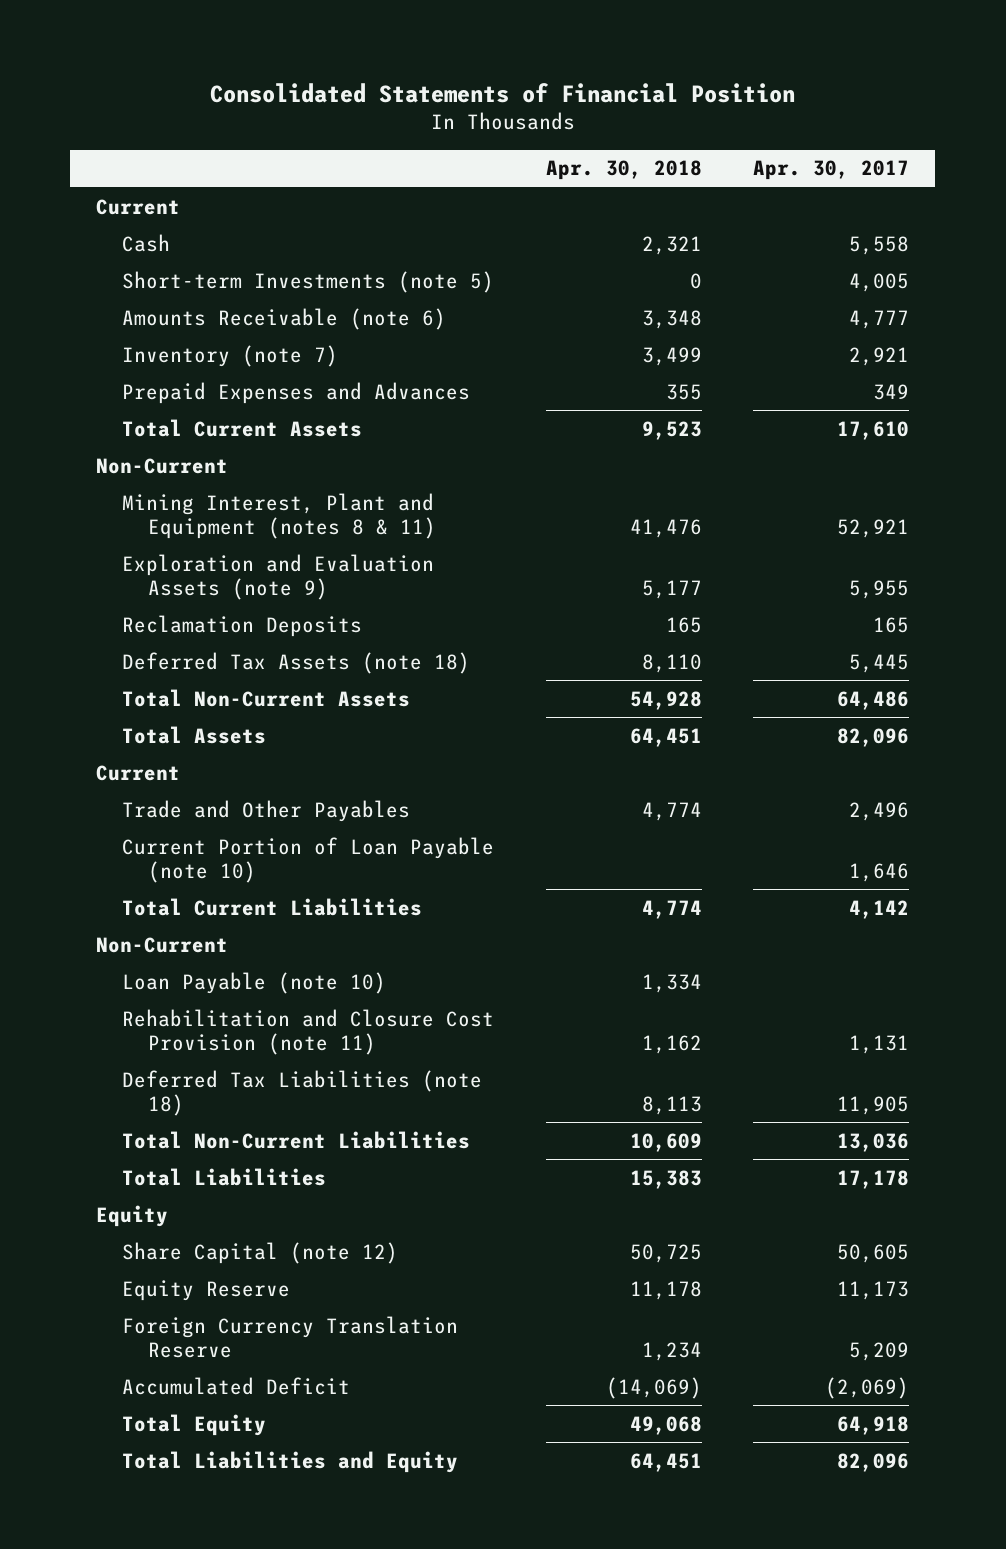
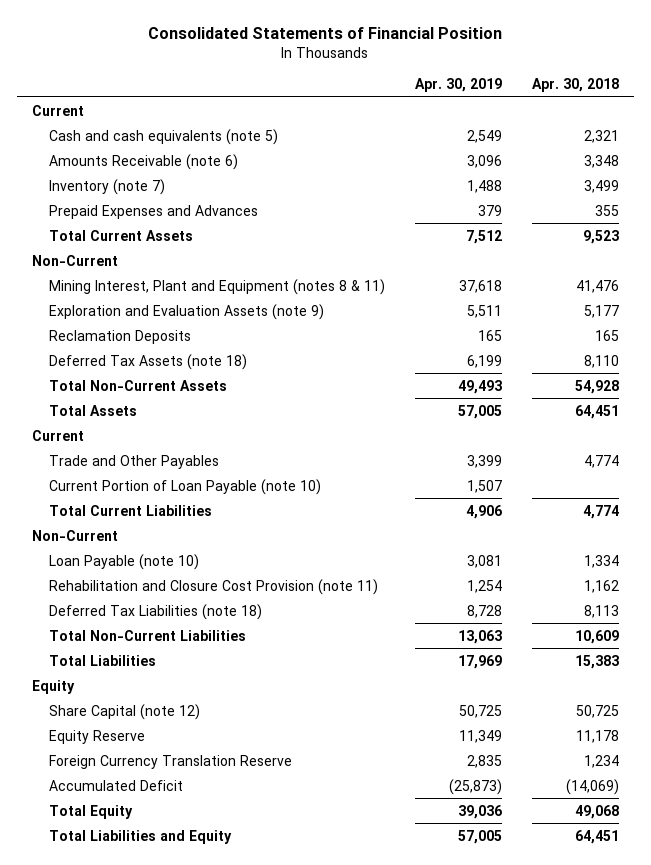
[753,160,910,181] Apr. 30, 2017 -> none
none -> [414,78,502,93] Apr. 30, 2019
[122,270,495,293] Short-term Investments (note 5) -> none
[122,233,171,252] Cash -> [48,128,278,145] Cash and cash equivalents (note 5)

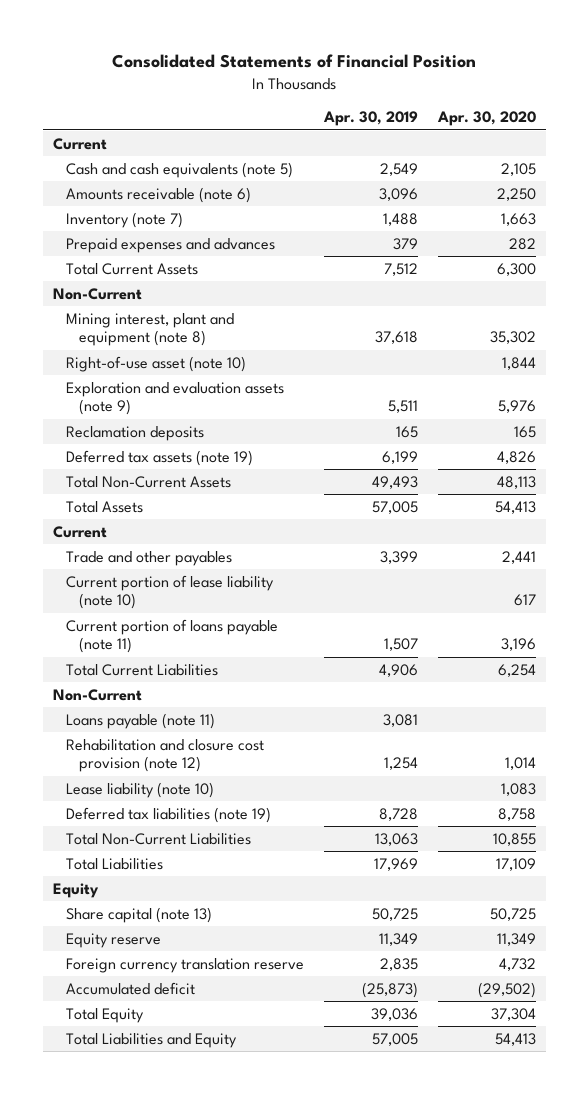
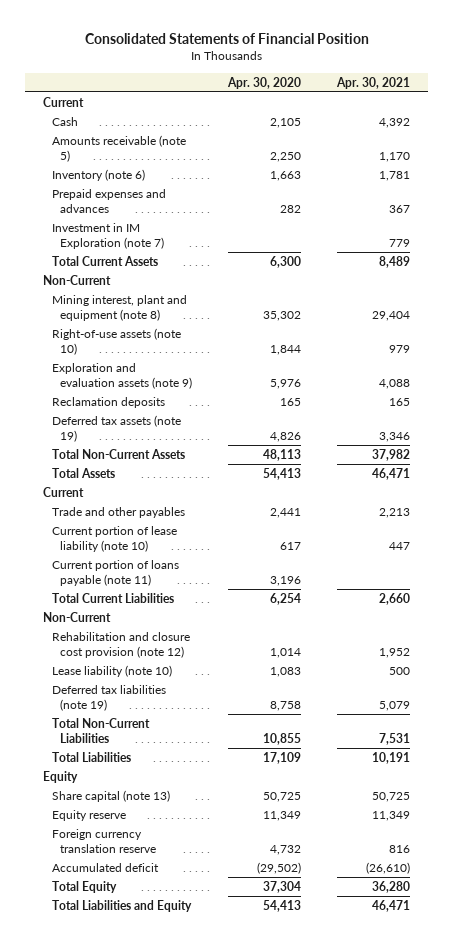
[322,111,418,127] Apr. 30, 2019 -> none
none -> [336,76,411,89] Apr. 30, 2021
[65,161,293,178] Cash and cash equivalents (note 5) -> [51,116,78,126] Cash
[65,186,251,203] Amounts receivable (note 6) -> [51,134,186,162] Amounts receivable (note 5)
[65,211,183,228] Inventory (note 7) -> [51,168,145,181] Inventory (note 6)
none -> [51,222,165,249] Investment in IM Exploration (note 7)
[65,355,246,372] Right-of-use asset (note 10) -> [51,327,181,355] Right-of-use assets (note 10)
[65,712,215,729] Loans payable (note 11) -> none

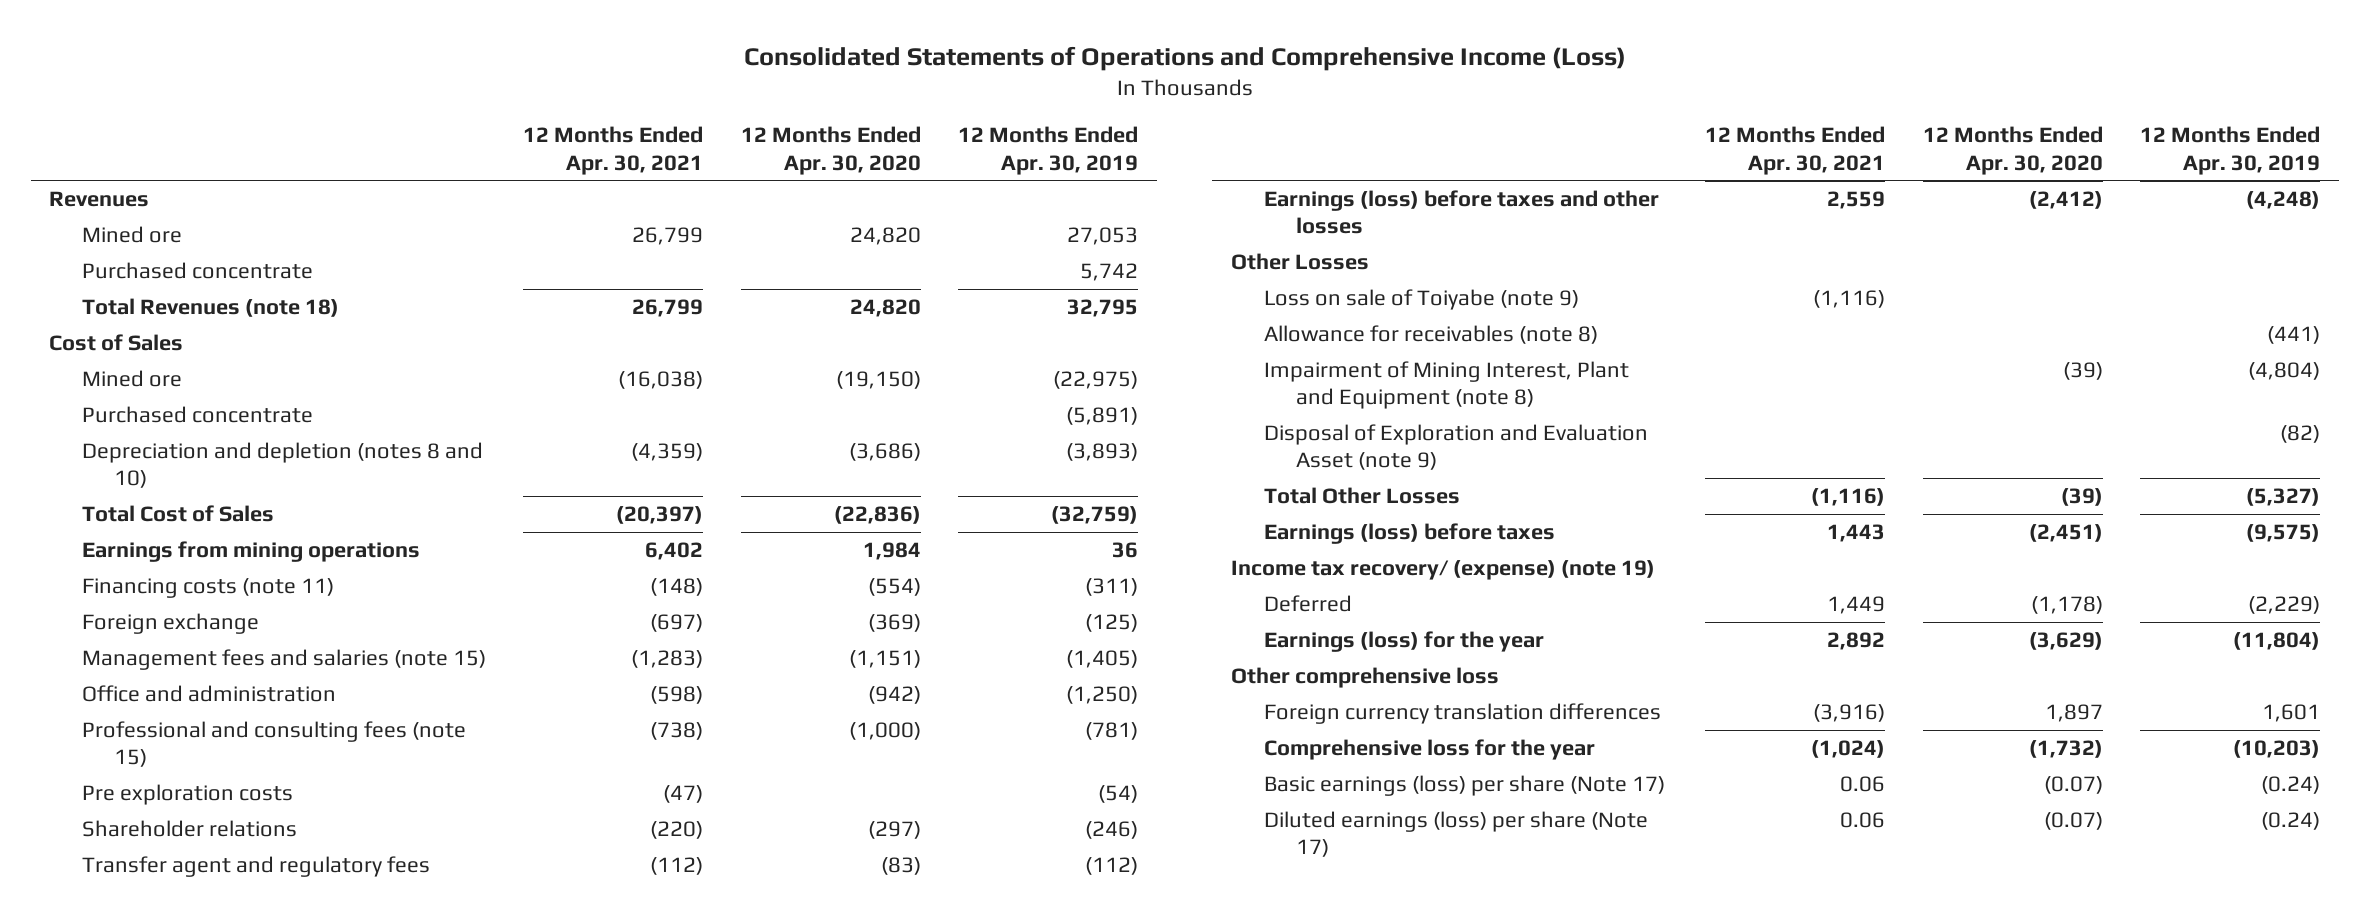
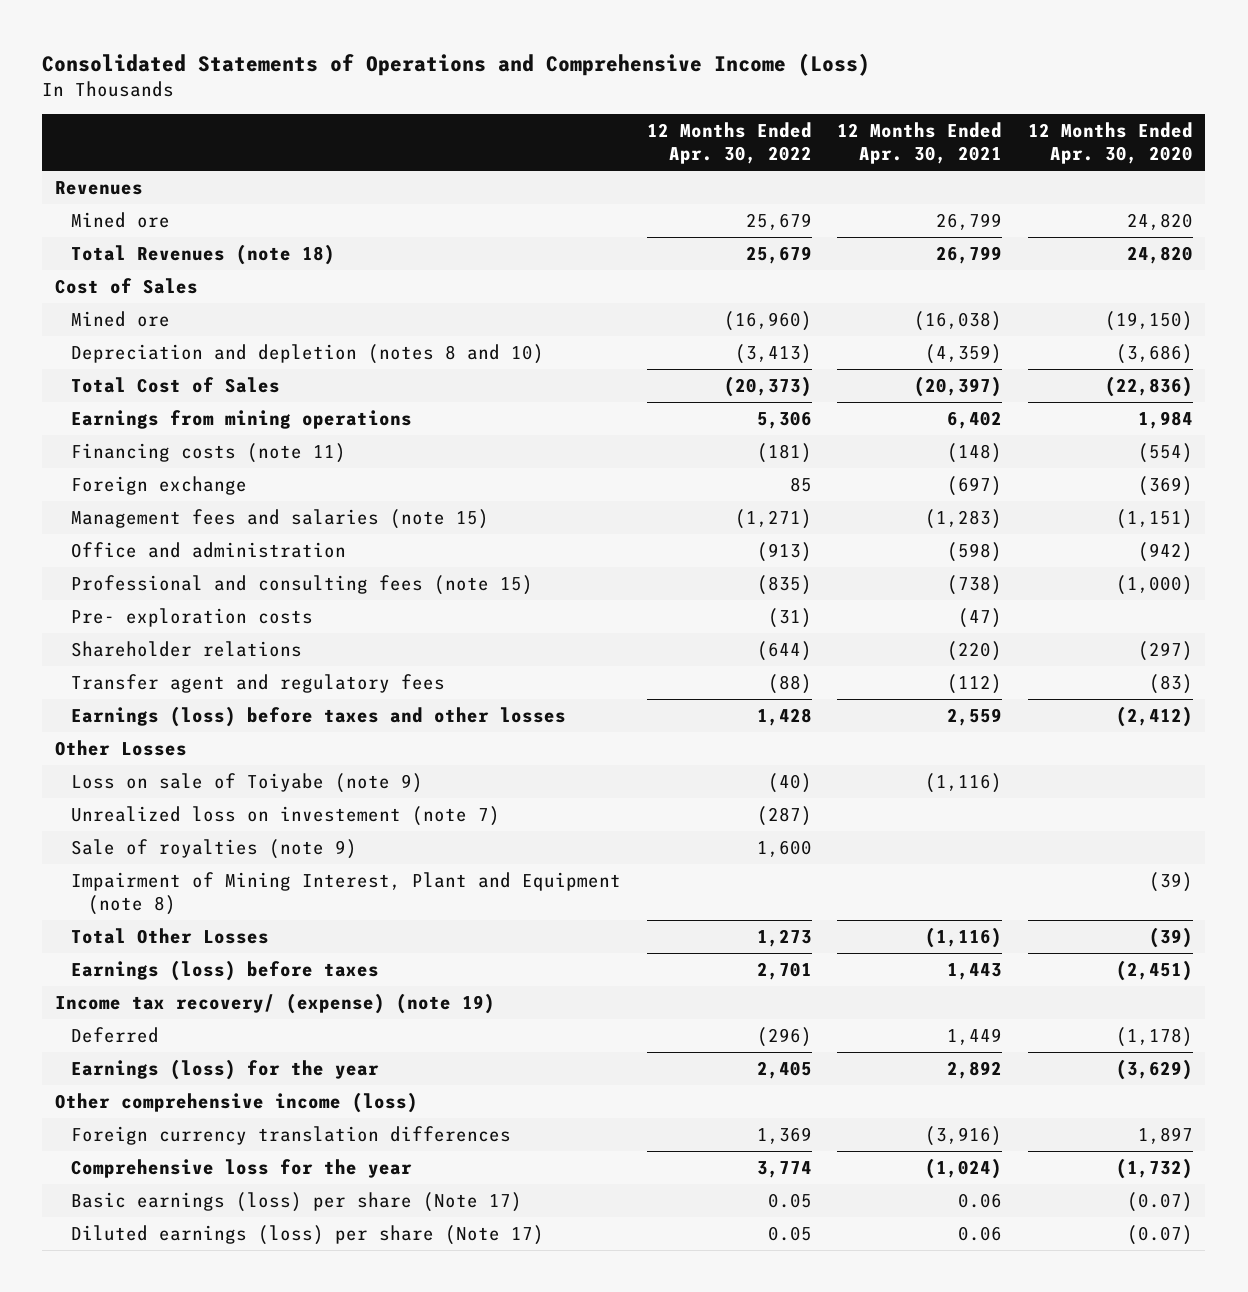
[958,126,1139,175] 12 Months Ended Apr. 30, 2019 -> none
none -> [646,121,812,165] 12 Months Ended Apr. 30, 2022
[81,262,313,280] Purchased concentrate -> none
[81,406,313,424] Purchased concentrate -> none
[81,784,293,806] Pre exploration costs -> [71,607,314,627] Pre- exploration costs
[1263,325,1598,345] Allowance for receivables (note 8) -> none
none -> [71,805,501,826] Unrealized loss on investement (note 7)
none -> [71,838,358,859] Sale of royalties (note 9)
[1263,424,1648,471] Disposal of Exploration and Evaluation Asset (note 9) -> none
[1231,667,1500,689] Other comprehensive loss -> [55,1091,419,1113] Other comprehensive income (loss)

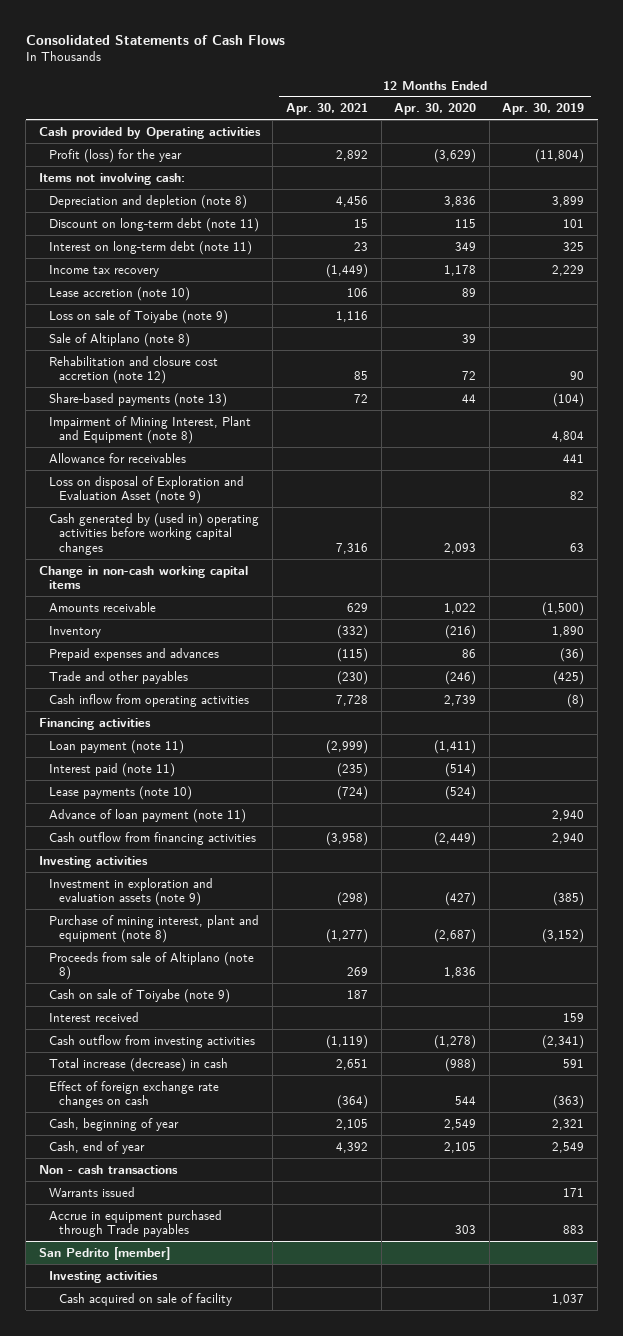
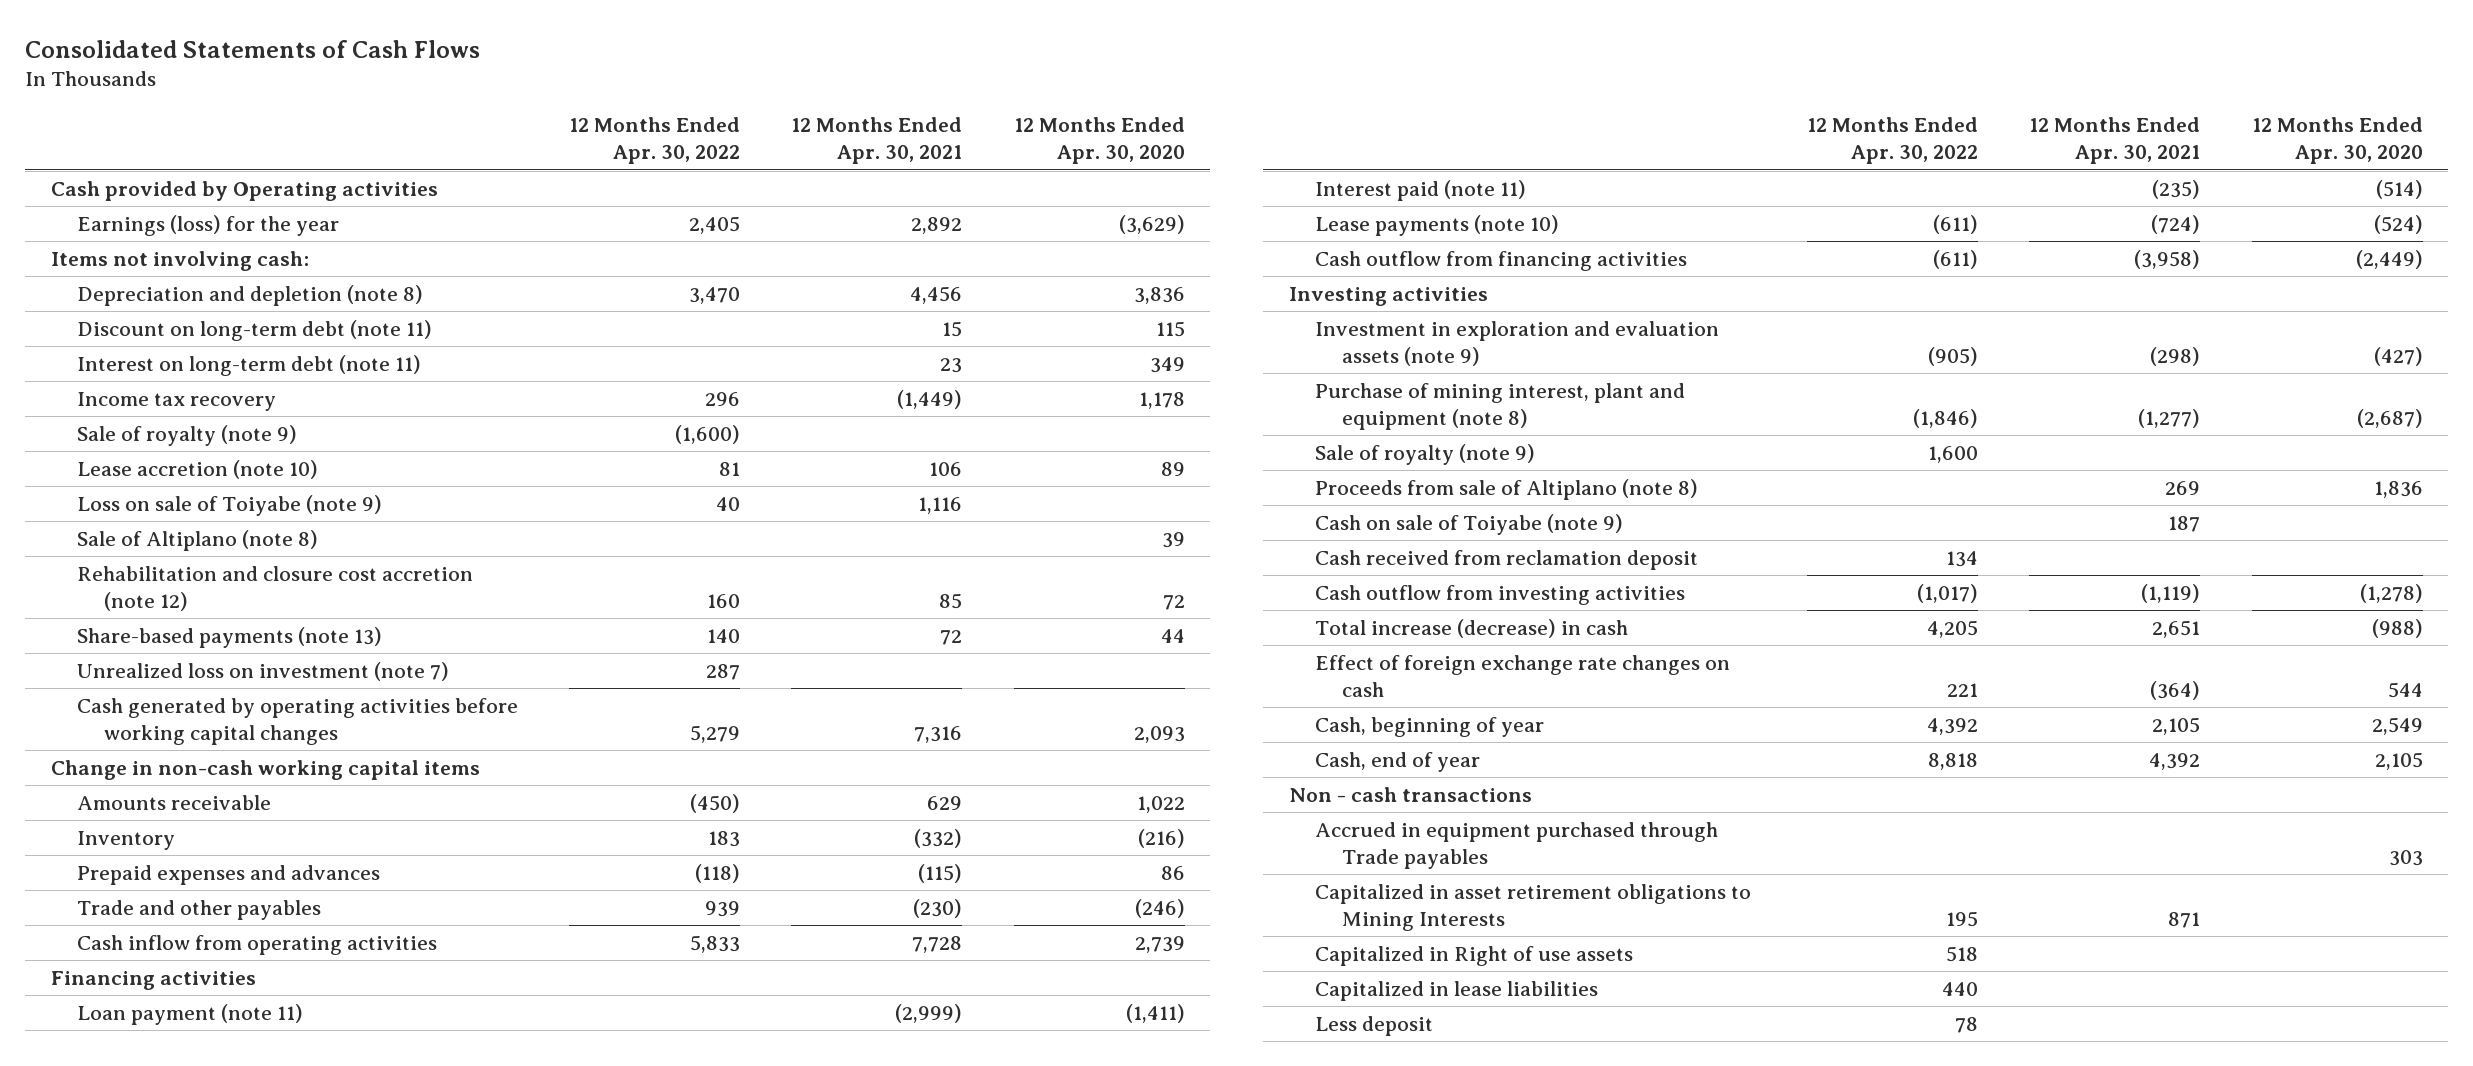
[502,103,585,116] Apr. 30, 2019 -> none
none -> [569,117,741,165] 12 Months Ended Apr. 30, 2022
[48,148,182,163] Profit (loss) for the year -> [77,214,340,236] Earnings (loss) for the year
none -> [77,424,298,446] Sale of royalty (note 9)
[48,415,251,445] Impairment of Mining Interest, Plant and Equipment (note 8) -> none
[48,452,186,463] Allowance for receivables -> none
[48,475,244,505] Loss on disposal of Exploration and Evaluation Asset (note 9) -> none
none -> [77,661,450,681] Unrealized loss on investment (note 7)
[48,512,259,555] Cash generated by (used in) operating activities before working capital changes -> [77,697,519,745] Cash generated by operating activities before working capital changes
[48,808,246,823] Advance of loan payment (note 11) -> none
none -> [1315,443,1536,465] Sale of royalty (note 9)
[48,1011,139,1022] Interest received -> none
none -> [1315,549,1699,570] Cash received from reclamation deposit
[48,1186,135,1197] Warrants issued -> none
[38,1246,170,1260] San Pedrito [member] -> none
[48,1270,158,1283] Investing activities -> none
[58,1292,232,1306] Cash acquired on sale of facility -> none
[48,1209,222,1238] Accrue in equipment purchased through Trade payables -> [1315,821,1719,869] Accrued in equipment purchased through Trade payables
none -> [1315,883,1752,931] Capitalized in asset retirement obligations to Mining Interests
none -> [1315,945,1634,966] Capitalized in Right of use assets
none -> [1315,980,1599,1001] Capitalized in lease liabilities
none -> [1315,1015,1434,1036] Less deposit

